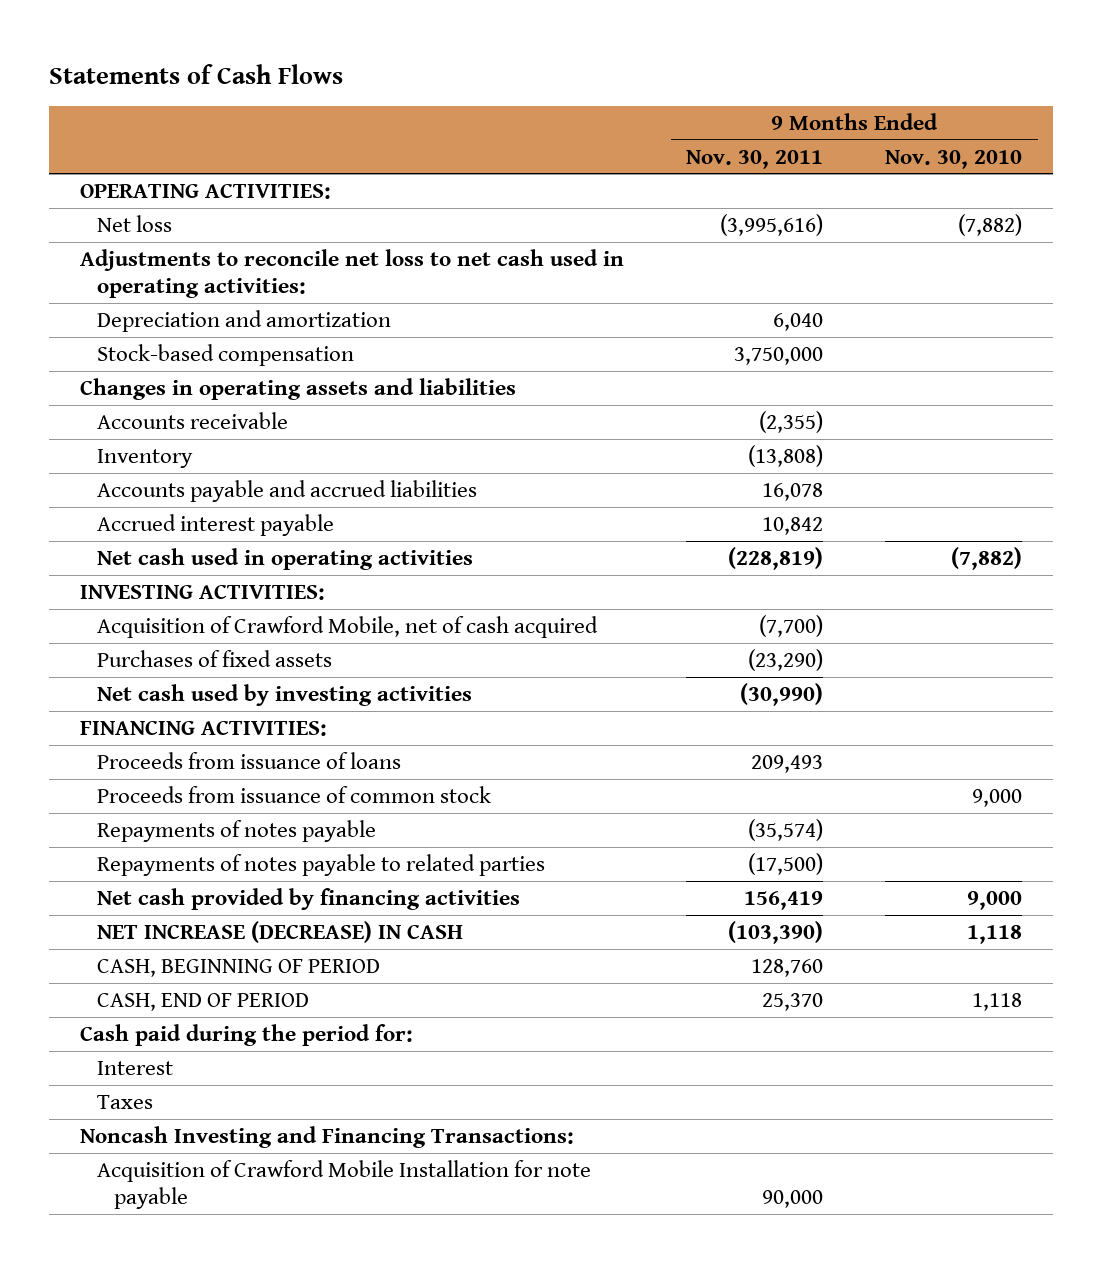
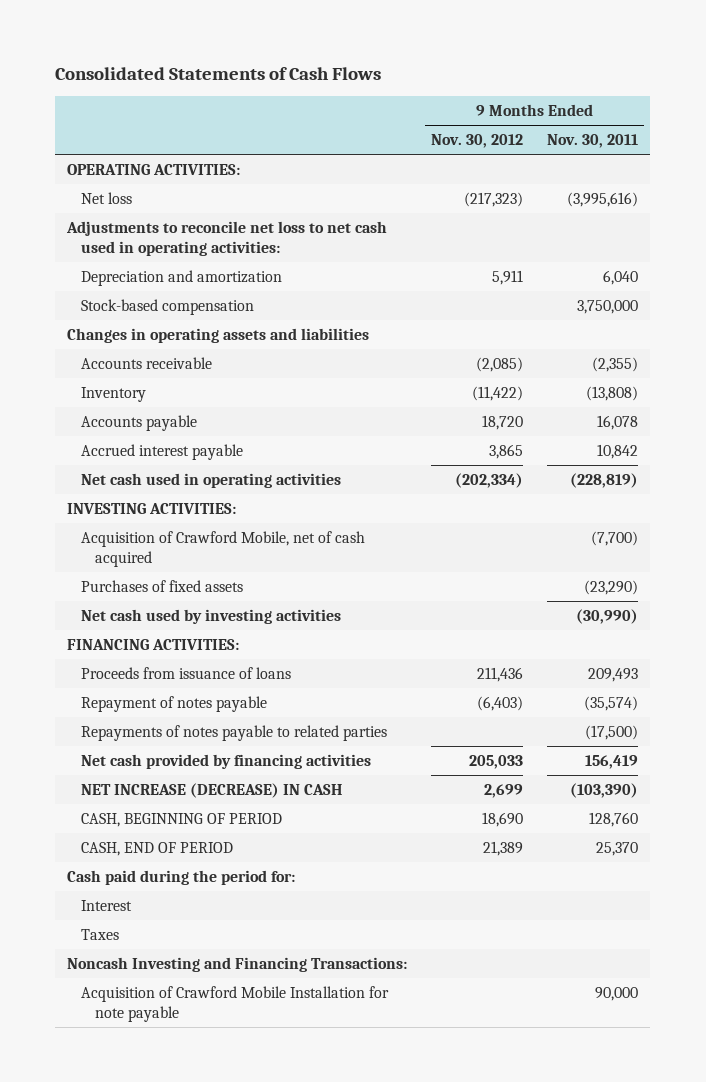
[49,64,344,85] Statements of Cash Flows -> [55,67,382,81] Consolidated Statements of Cash Flows
[885,149,1023,169] Nov. 30, 2010 -> none
none -> [431,134,524,149] Nov. 30, 2012
[97,479,478,502] Accounts payable and accrued liabilities -> [81,414,198,431] Accounts payable
[97,785,492,803] Proceeds from issuance of common stock -> none
[97,819,377,842] Repayments of notes payable -> [81,695,268,712] Repayment of notes payable

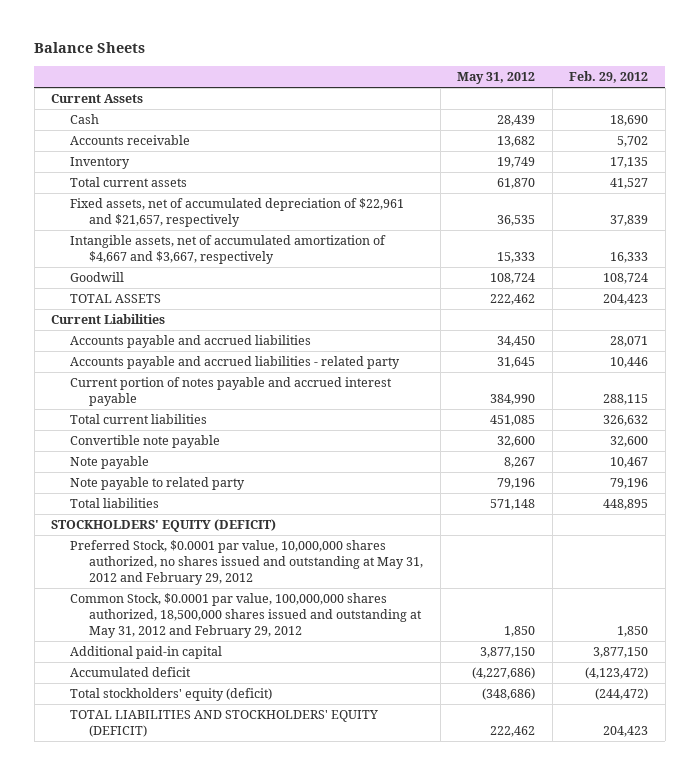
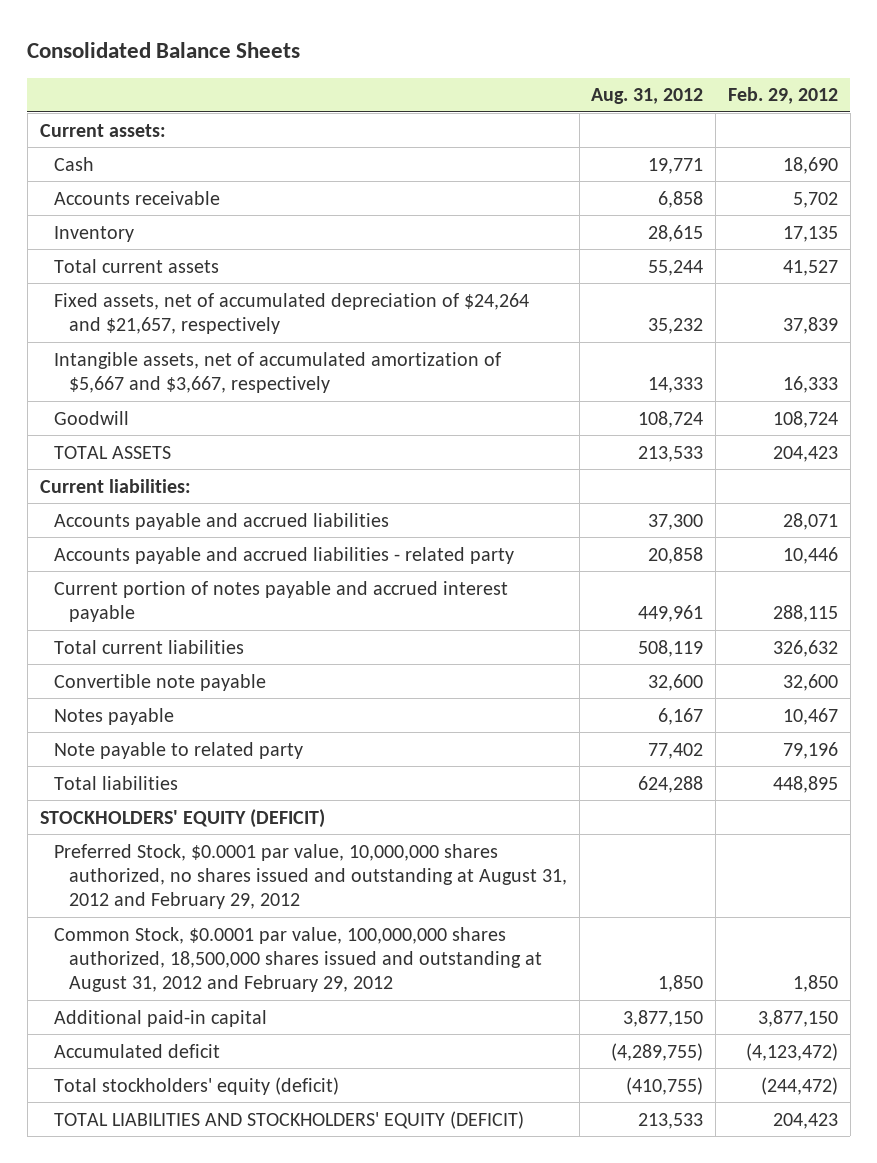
[34,42,146,54] Balance Sheets -> [27,41,301,58] Consolidated Balance Sheets
[457,71,536,84] May 31, 2012 -> none
none -> [591,88,704,105] Aug. 31, 2012
[51,94,144,104] Current Assets -> [39,123,166,137] Current assets:
[70,198,405,228] Fixed assets, net of accumulated depreciation of $22,961 and $21,657, respectively -> [54,292,530,334] Fixed assets, net of accumulated depreciation of $24,264 and $21,657, respectively
[70,235,387,265] Intangible assets, net of accumulated amortization of $4,667 and $3,667, respectively -> [54,351,502,393] Intangible assets, net of accumulated amortization of $5,667 and $3,667, respectively
[51,314,166,325] Current Liabilities -> [39,478,191,493] Current liabilities:
[70,456,150,470] Note payable -> [54,707,175,725] Notes payable
[70,540,424,586] Preferred Stock, $0.0001 par value, 10,000,000 shares authorized, no shares issued and outstanding at May 31, 2012 and February 29, 2012 -> [54,843,567,910] Preferred Stock, $0.0001 par value, 10,000,000 shares authorized, no shares issued and outstanding at August 31, 2012 and February 29, 2012
[70,593,423,639] Common Stock, $0.0001 par value, 100,000,000 shares authorized, 18,500,000 shares issued and outstanding at May 31, 2012 and February 29, 2012 -> [54,926,542,993] Common Stock, $0.0001 par value, 100,000,000 shares authorized, 18,500,000 shares issued and outstanding at August 31, 2012 and February 29, 2012

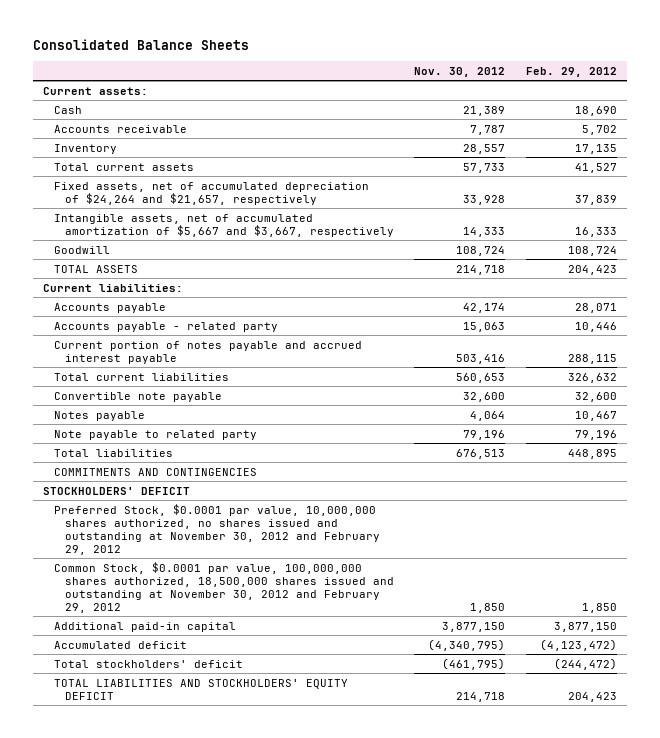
[591,88,704,105] Aug. 31, 2012 -> none
none -> [414,66,506,77] Nov. 30, 2012
[54,512,390,530] Accounts payable and accrued liabilities -> [53,302,166,313] Accounts payable
[54,546,515,564] Accounts payable and accrued liabilities - related party -> [53,321,278,332] Accounts payable - related party
none -> [53,467,257,476] COMMITMENTS AND CONTINGENCIES
[39,808,325,828] STOCKHOLDERS' EQUITY (DEFICIT) -> [43,486,191,495] STOCKHOLDERS' DEFICIT
[54,843,567,910] Preferred Stock, $0.0001 par value, 10,000,000 shares authorized, no shares issued and outstanding at August 31, 2012 and February 29, 2012 -> [53,503,380,555] Preferred Stock, $0.0001 par value, 10,000,000 shares authorized, no shares issued and outstanding at November 30, 2012 and February 29, 2012
[54,926,542,993] Common Stock, $0.0001 par value, 100,000,000 shares authorized, 18,500,000 shares issued and outstanding at August 31, 2012 and February 29, 2012 -> [53,561,394,613] Common Stock, $0.0001 par value, 100,000,000 shares authorized, 18,500,000 shares issued and outstanding at November 30, 2012 and February 29, 2012
[54,1076,340,1095] Total stockholders' equity (deficit) -> [53,659,243,668] Total stockholders' deficit
[54,1110,525,1129] TOTAL LIABILITIES AND STOCKHOLDERS' EQUITY (DEFICIT) -> [53,678,348,700] TOTAL LIABILITIES AND STOCKHOLDERS' EQUITY DEFICIT

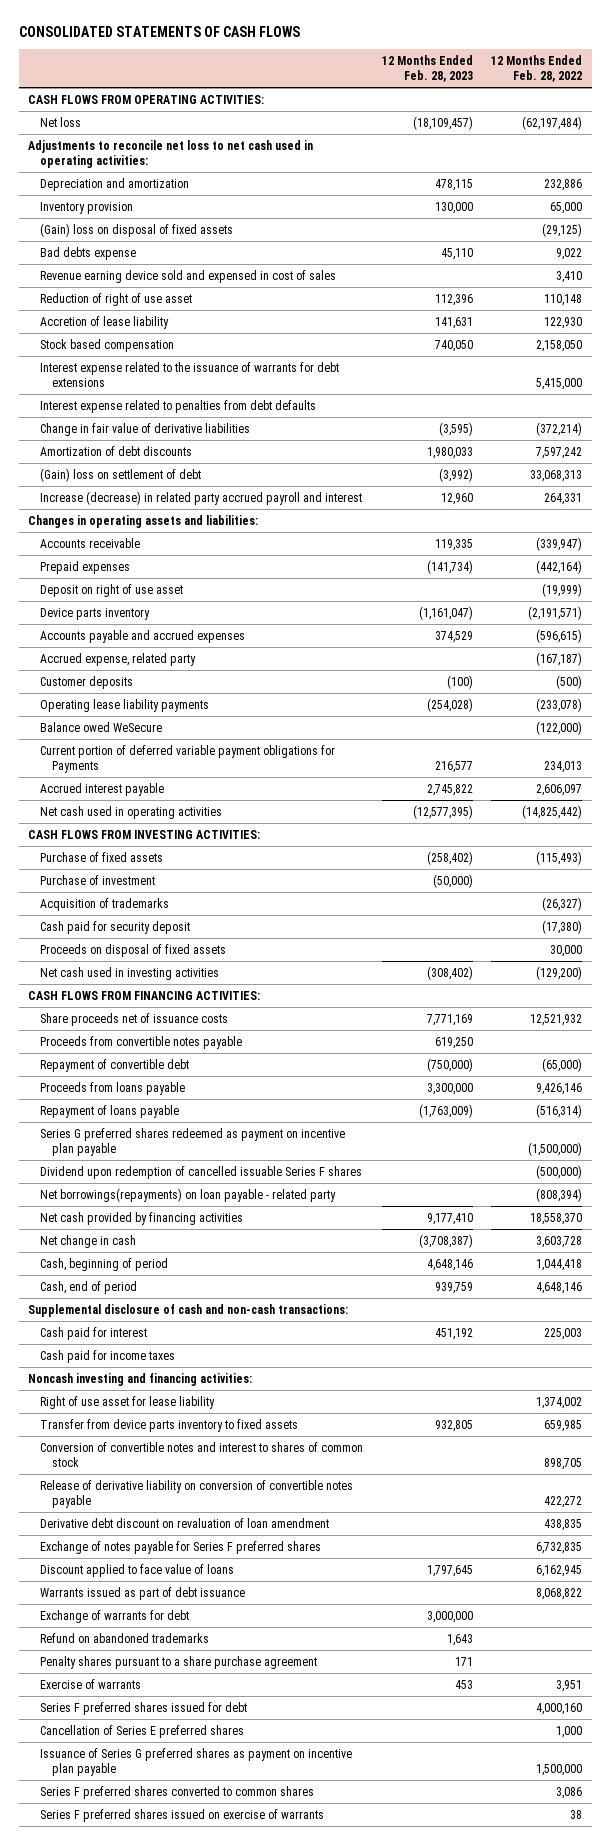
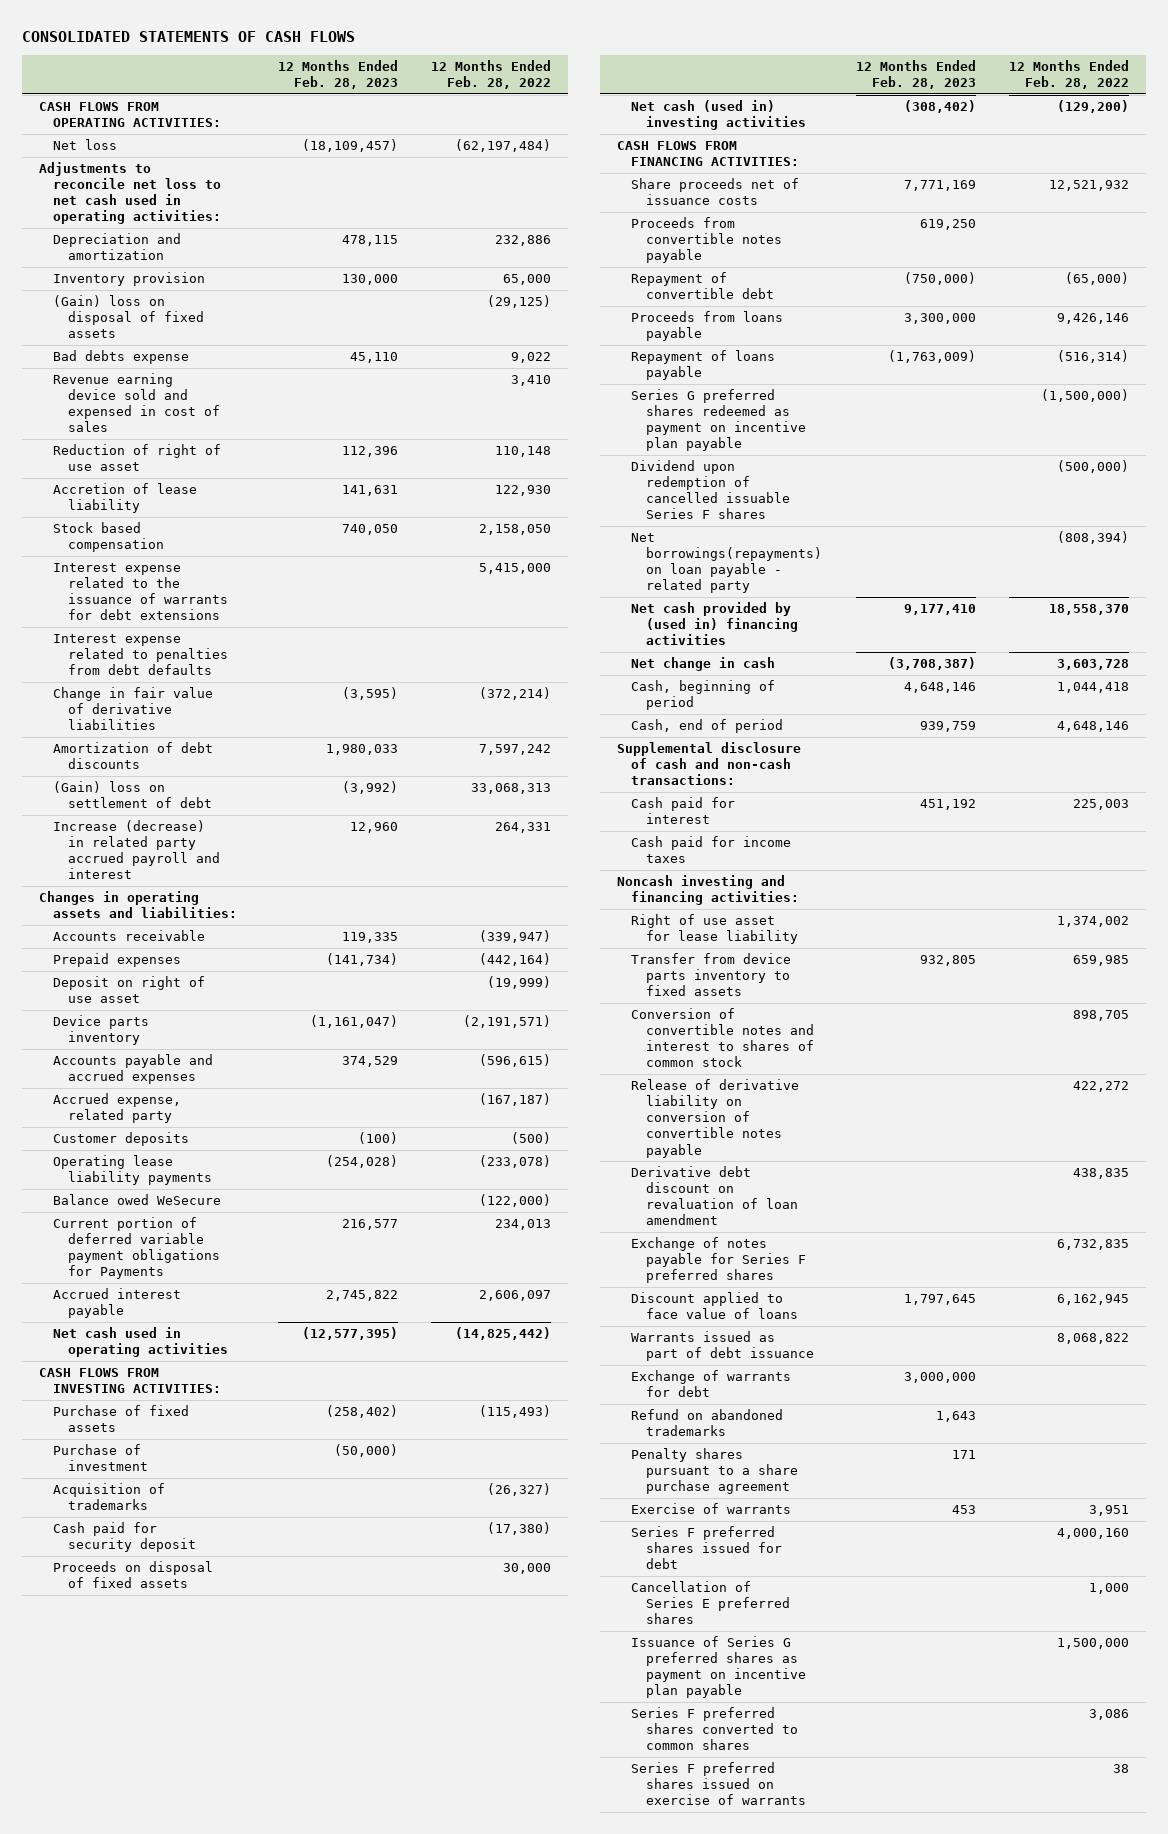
[39,966,219,980] Net cash used in investing activities -> [631,100,806,131] Net cash (used in) investing activities
[39,1211,243,1225] Net cash provided by financing activities -> [631,602,798,646] Net cash provided by (used in) financing activities

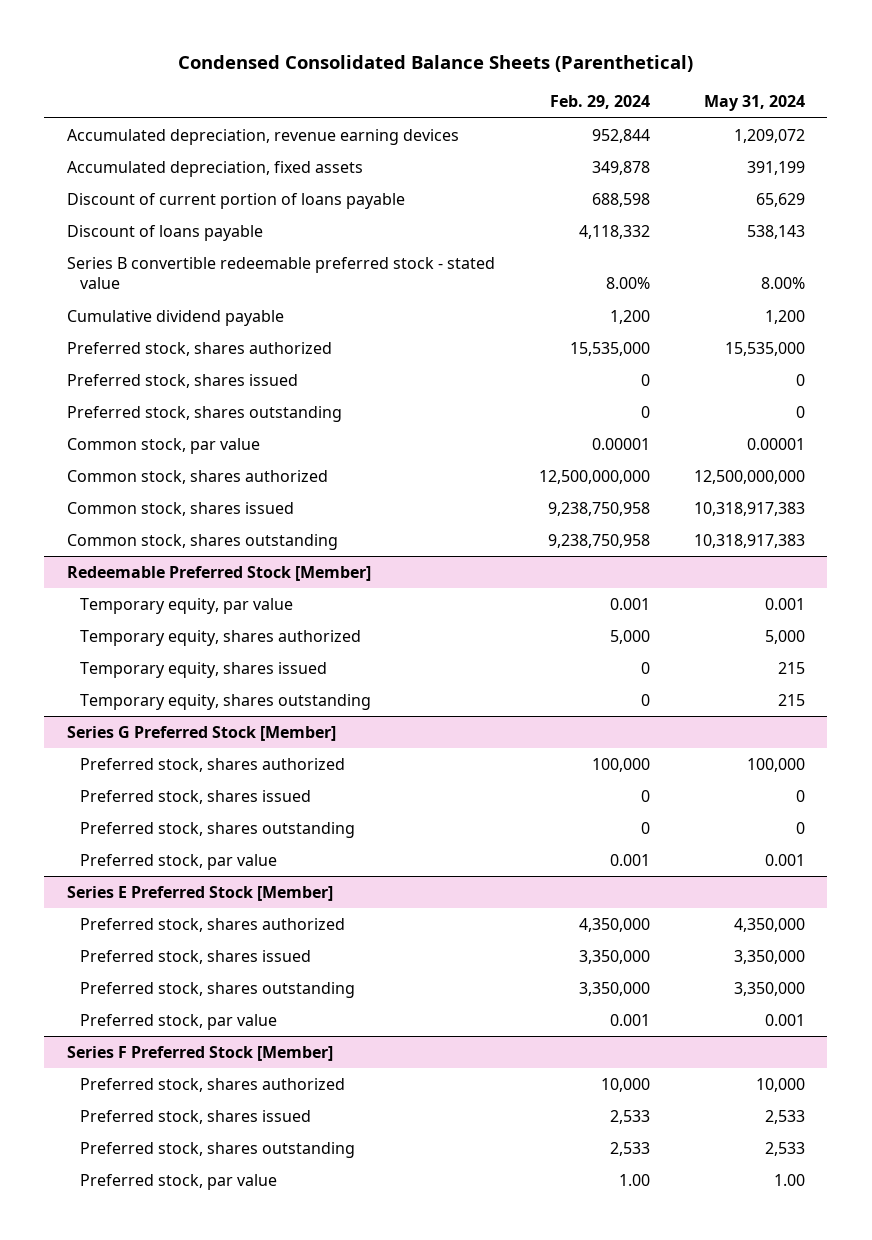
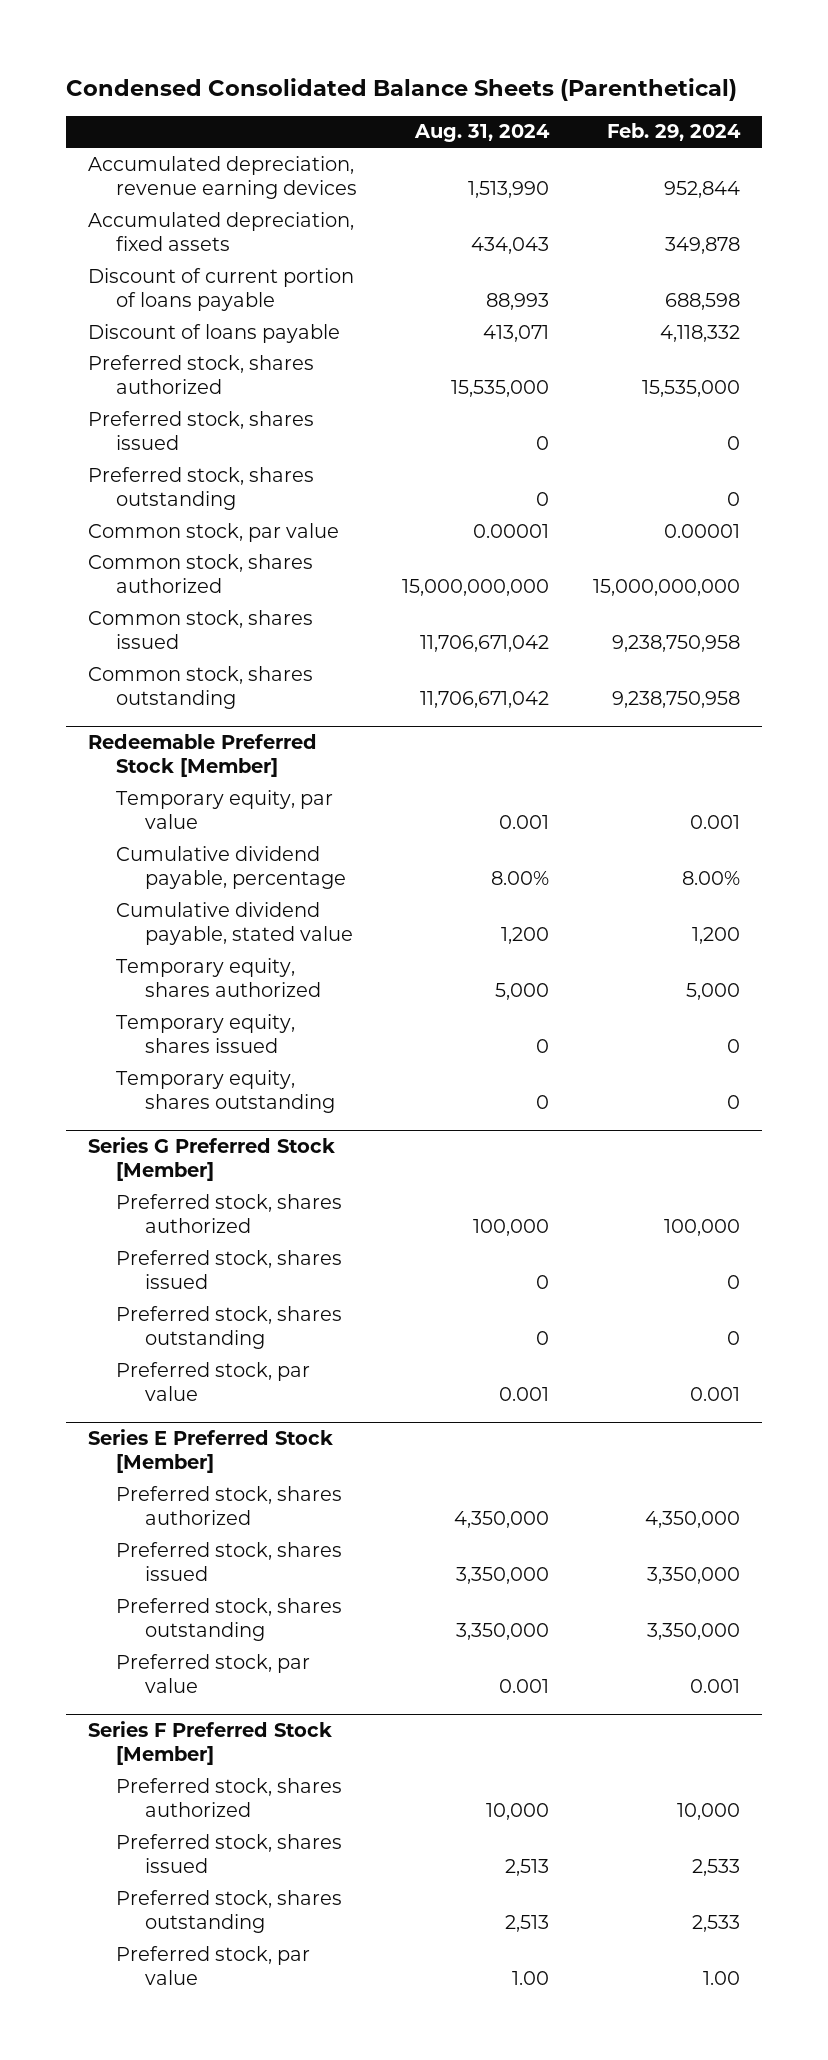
[704,95,806,112] May 31, 2024 -> none
none -> [413,124,550,143] Aug. 31, 2024
[66,256,495,290] Series B convertible redeemable preferred stock - stated value -> none
[66,309,284,326] Cumulative dividend payable -> none
[538,469,650,484] 12,500,000,000 -> [593,578,741,596] 15,000,000,000
none -> [116,845,346,889] Cumulative dividend payable, percentage
none -> [116,901,353,945] Cumulative dividend payable, stated value

